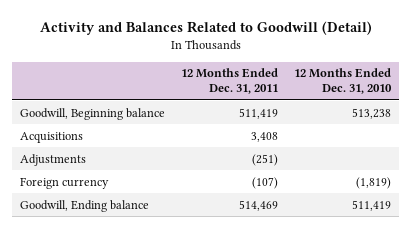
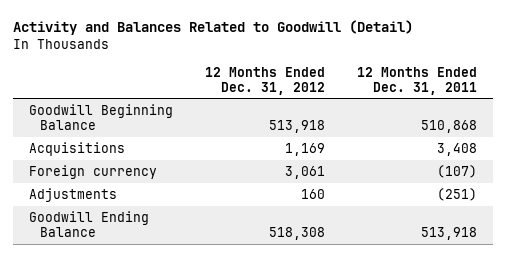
[294,68,393,95] 12 Months Ended Dec. 31, 2010 -> none
none -> [204,66,325,95] 12 Months Ended Dec. 31, 2012
[20,107,166,120] Goodwill, Beginning balance -> [28,103,173,130] Goodwill Beginning Balance
[239,107,279,119] 511,419 -> [420,119,477,133] 510,868
[20,153,87,166] Adjustments -> [28,187,117,202] Adjustments
[20,199,150,212] Goodwill, Ending balance -> [28,210,149,237] Goodwill Ending Balance
[239,199,279,211] 514,469 -> [420,226,477,240] 513,918

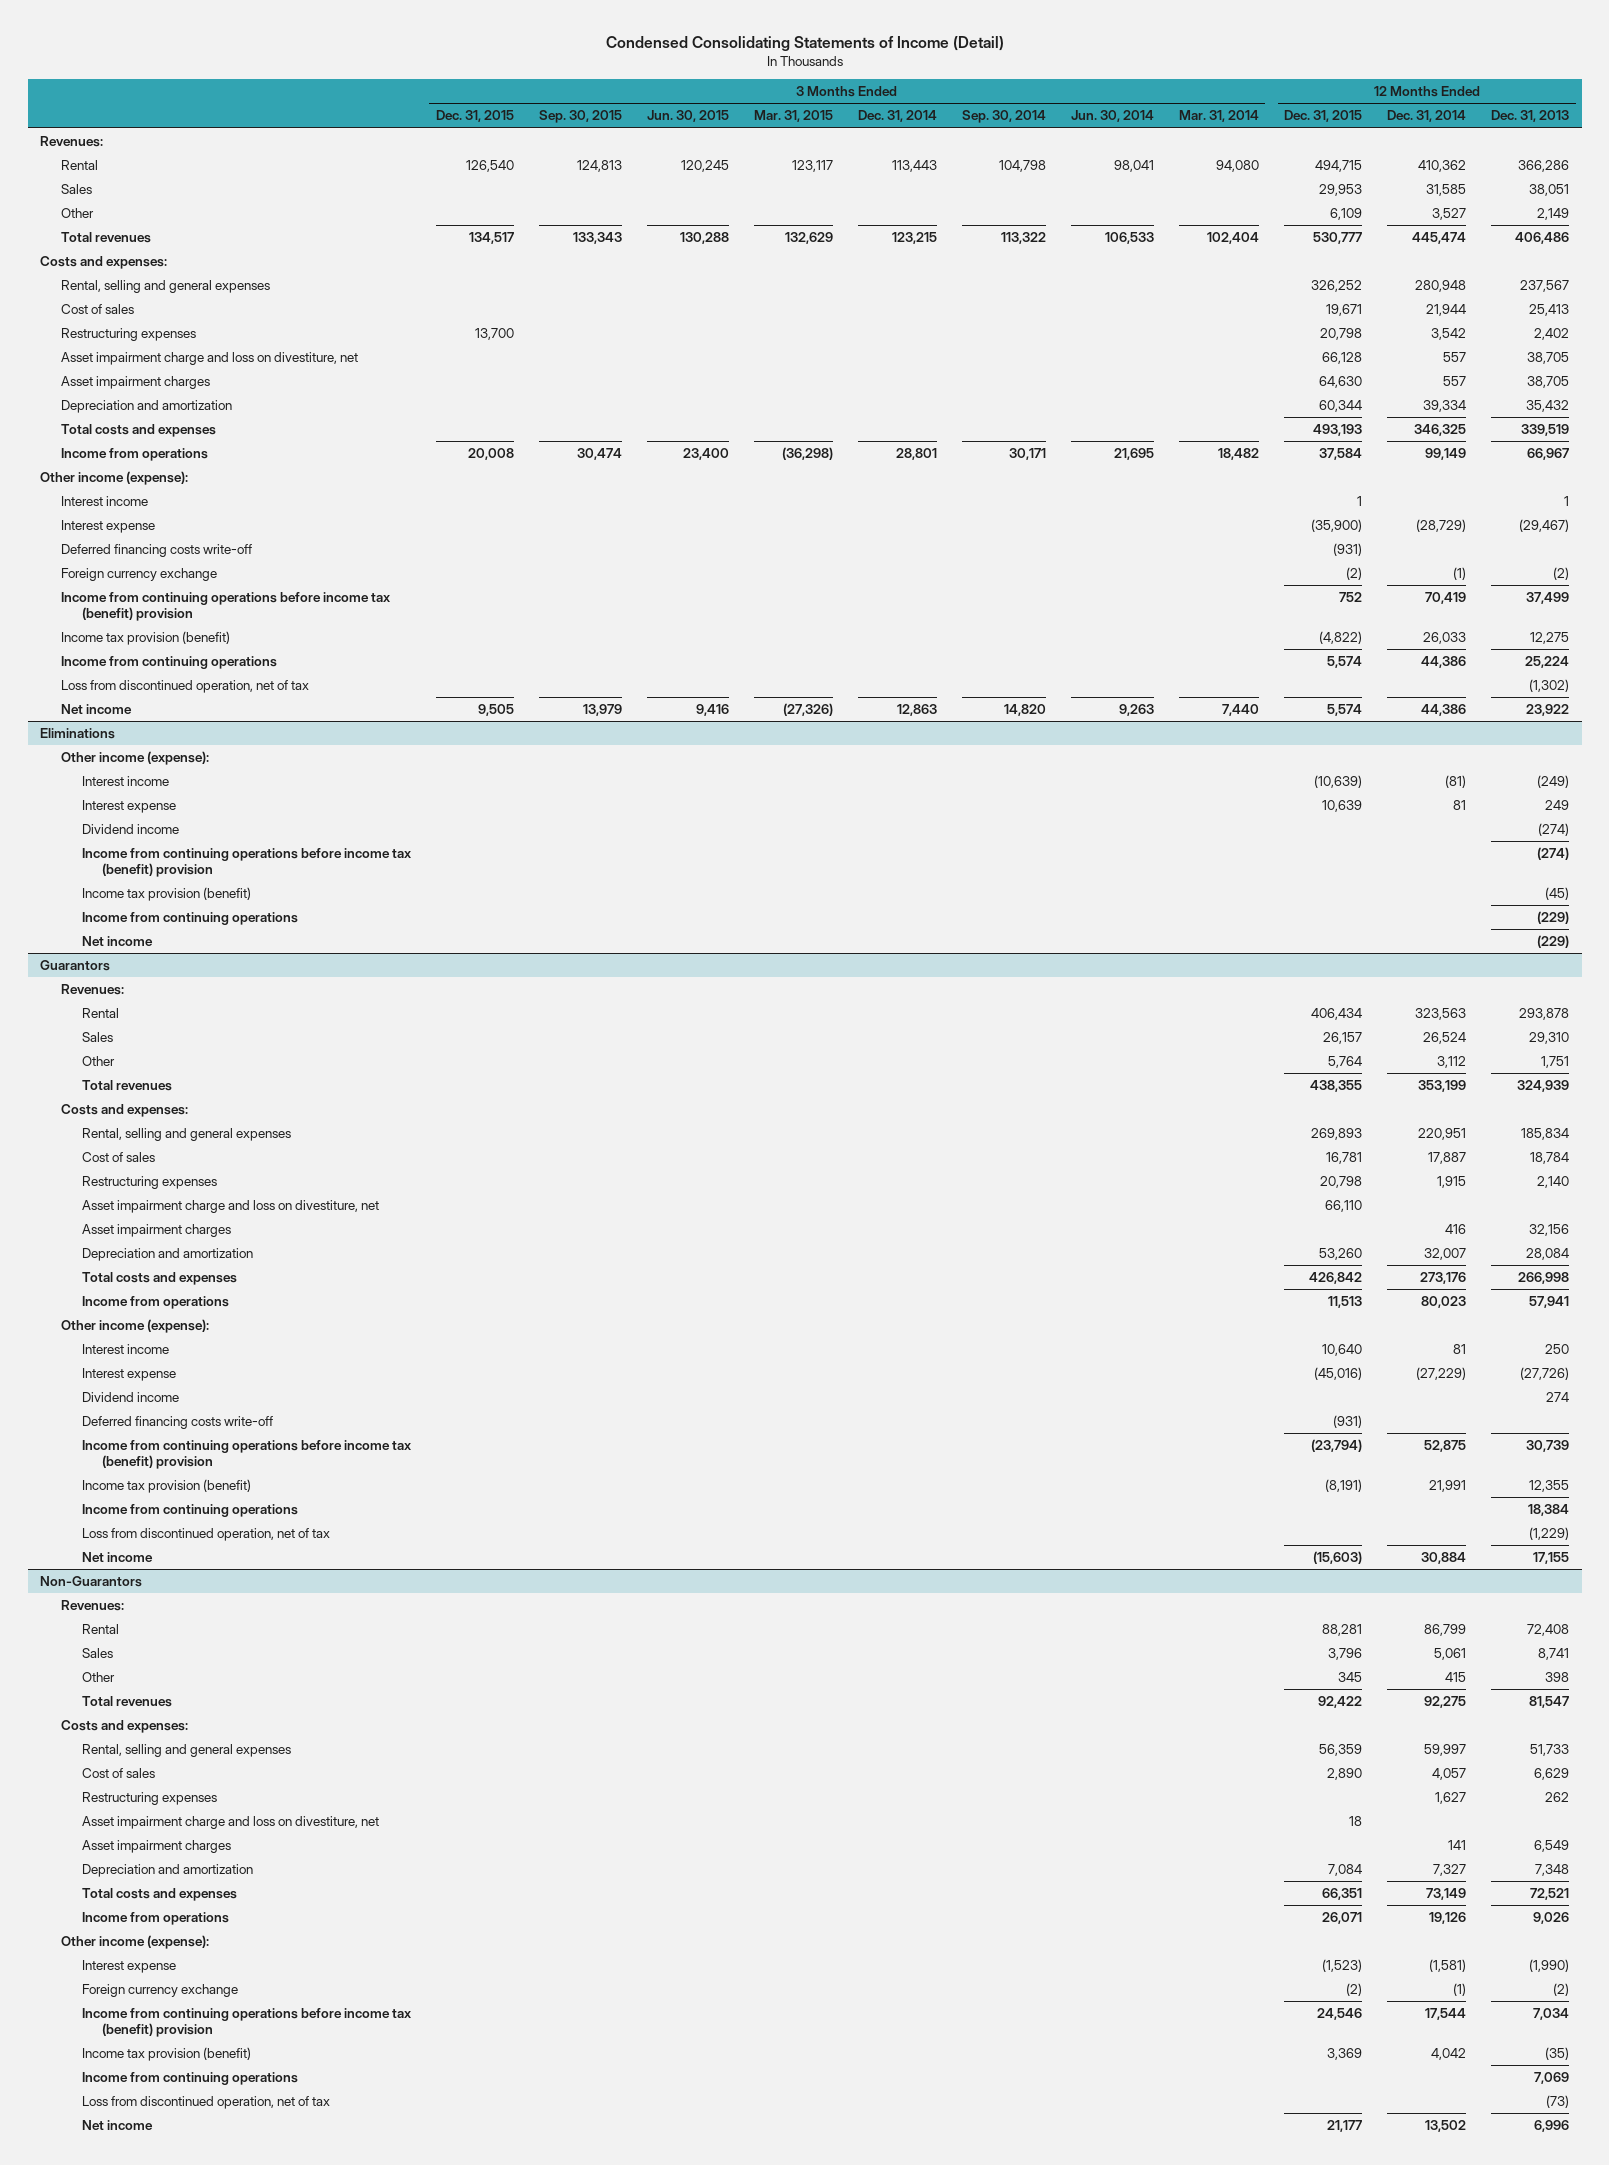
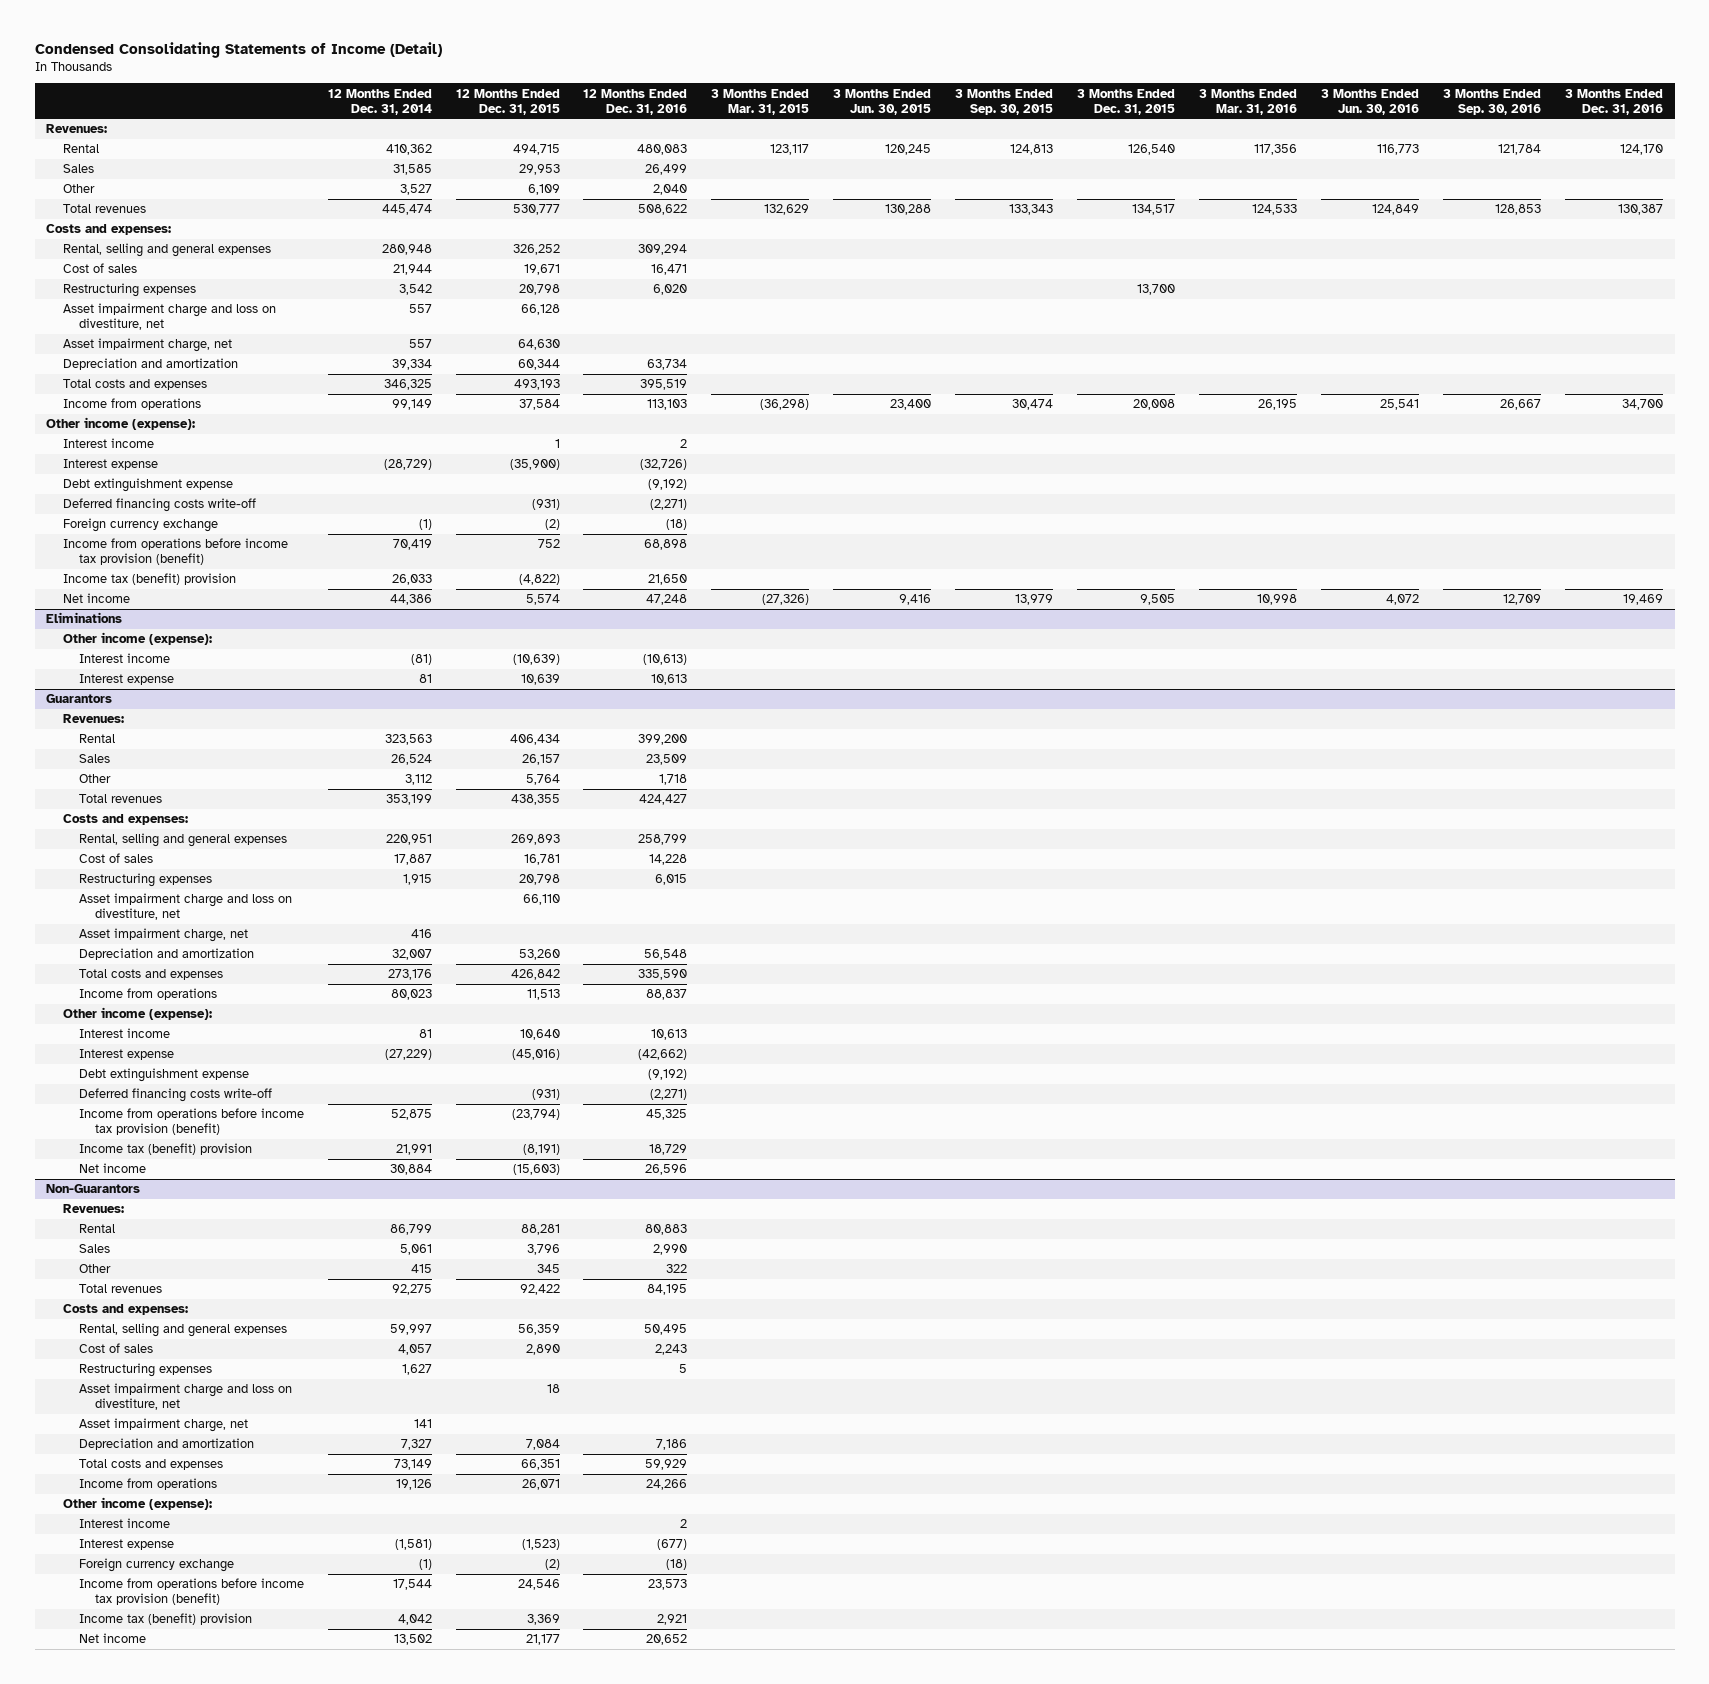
[857,110,937,123] Dec. 31, 2014 -> none
[961,110,1046,124] Sep. 30, 2014 -> none
[1071,110,1155,123] Jun. 30, 2014 -> none
[1179,110,1260,123] Mar. 31, 2014 -> none
[1491,110,1570,123] Dec. 31, 2013 -> none
none -> [583,88,688,115] 12 Months Ended Dec. 31, 2016
none -> [1198,88,1297,115] 3 Months Ended Mar. 31, 2016
none -> [1320,88,1419,115] 3 Months Ended Jun. 30, 2016
none -> [1442,88,1541,115] 3 Months Ended Sep. 30, 2016
none -> [1564,88,1663,115] 3 Months Ended Dec. 31, 2016
[60,375,210,389] Asset impairment charges -> [62,338,232,353] Asset impairment charge, net
none -> [62,478,233,493] Debt extinguishment expense
[60,655,277,669] Income from continuing operations -> none
[60,679,309,693] Loss from discontinued operation, net of tax -> none
[60,591,390,621] Income from continuing operations before income tax (benefit) provision -> [62,538,288,566] Income from operations before income tax provision (benefit)
[60,630,230,645] Income tax provision (benefit) -> [62,573,236,586] Income tax (benefit) provision
[81,823,179,834] Dividend income -> none
[81,847,411,877] Income from continuing operations before income tax (benefit) provision -> none
[81,886,251,901] Income tax provision (benefit) -> none
[81,911,298,925] Income from continuing operations -> none
[81,935,153,946] Net income -> none
[81,1223,231,1237] Asset impairment charges -> [78,928,248,943] Asset impairment charge, net
[81,1391,179,1402] Dividend income -> none
none -> [78,1068,249,1083] Debt extinguishment expense
[81,1503,298,1517] Income from continuing operations -> none
[81,1527,330,1541] Loss from discontinued operation, net of tax -> none
[81,1439,411,1469] Income from continuing operations before income tax (benefit) provision -> [78,1108,304,1136] Income from operations before income tax provision (benefit)
[81,1478,251,1493] Income tax provision (benefit) -> [78,1143,252,1156] Income tax (benefit) provision
[81,1839,231,1853] Asset impairment charges -> [78,1418,248,1433] Asset impairment charge, net
none -> [78,1518,170,1529] Interest income
[81,2071,298,2085] Income from continuing operations -> none
[81,2095,330,2109] Loss from discontinued operation, net of tax -> none
[81,2007,411,2037] Income from continuing operations before income tax (benefit) provision -> [78,1578,304,1606] Income from operations before income tax provision (benefit)
[81,2046,251,2061] Income tax provision (benefit) -> [78,1613,252,1626] Income tax (benefit) provision

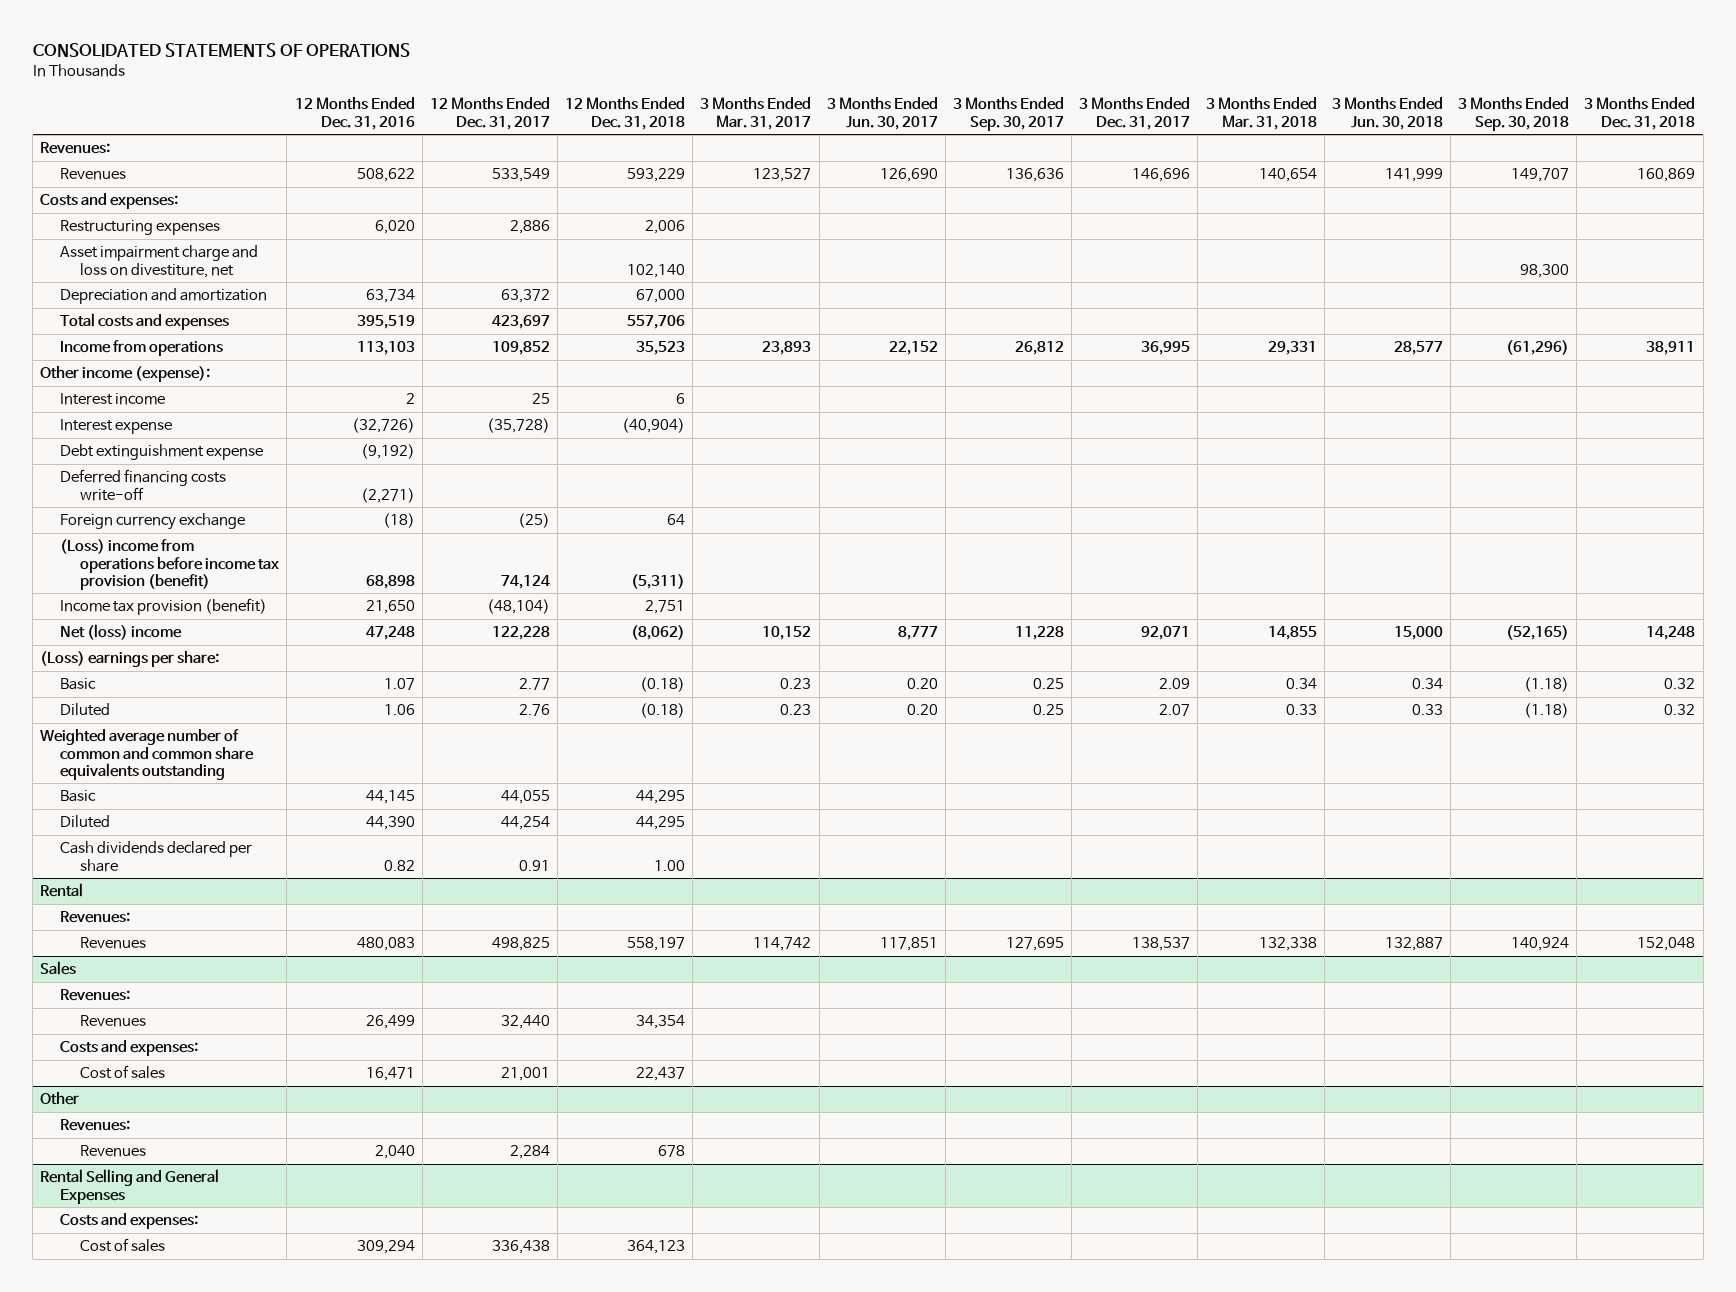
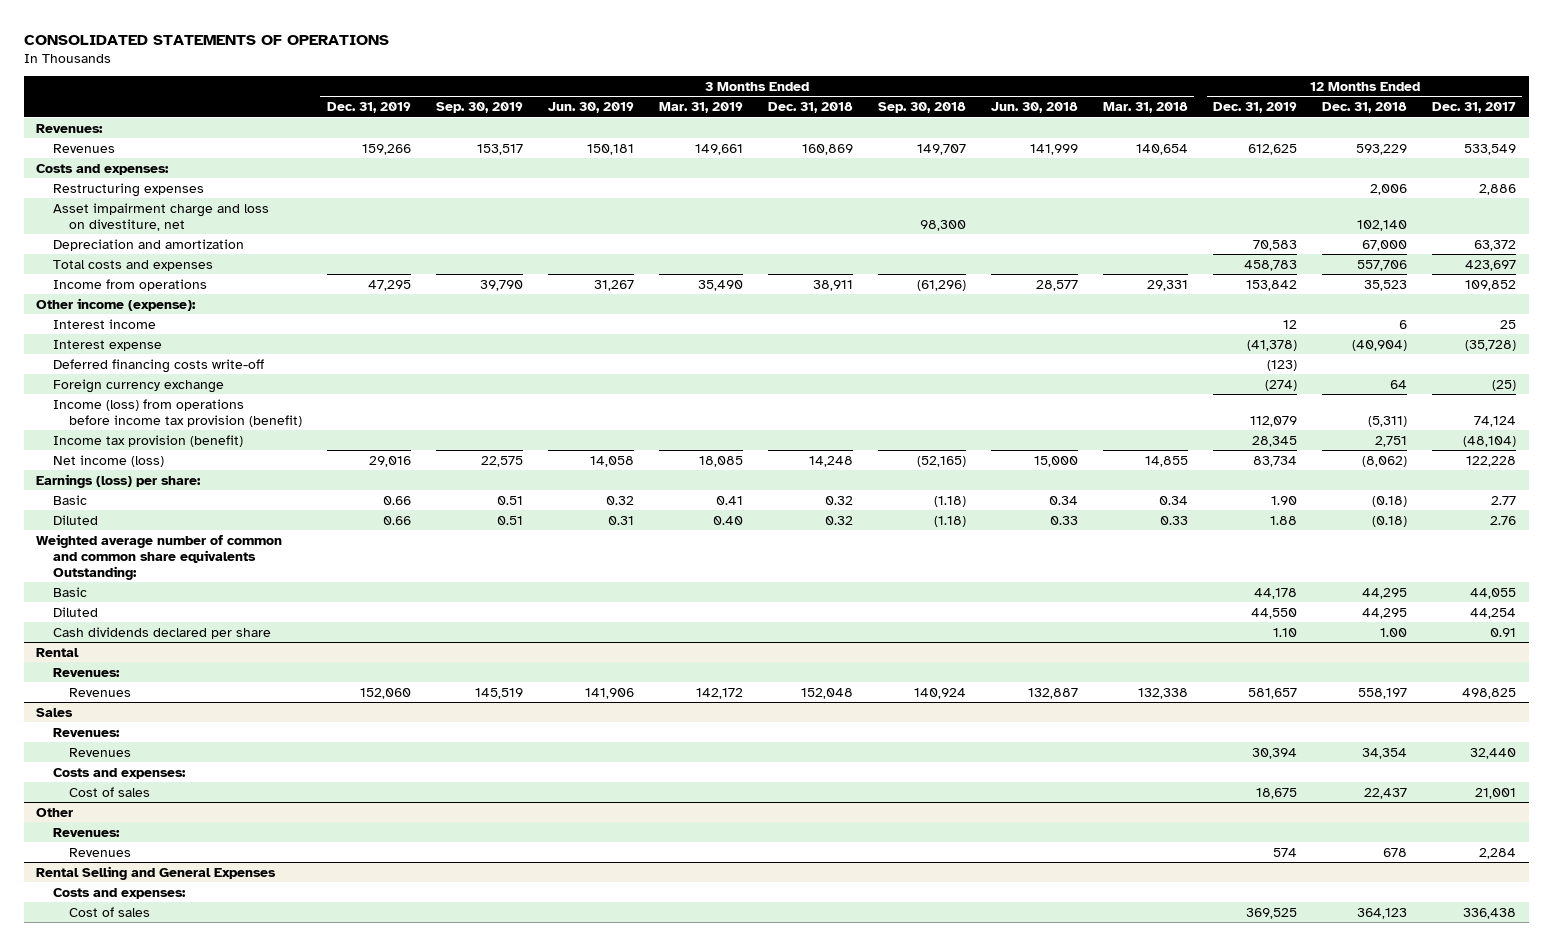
[294,97,415,130] 12 Months Ended Dec. 31, 2016 -> none
[700,97,812,130] 3 Months Ended Mar. 31, 2017 -> none
[826,97,938,130] 3 Months Ended Jun. 30, 2017 -> none
[953,97,1065,131] 3 Months Ended Sep. 30, 2017 -> none
[1079,97,1191,130] 3 Months Ended Dec. 31, 2017 -> none
none -> [326,102,411,114] Dec. 31, 2019
none -> [435,102,523,114] Sep. 30, 2019
none -> [547,102,634,114] Jun. 30, 2019
none -> [658,102,743,114] Mar. 31, 2019
none -> [1212,102,1297,114] Dec. 31, 2019
[60,444,264,461] Debt extinguishment expense -> none
[60,539,280,590] (Loss) income from operations before income tax provision (benefit) -> [52,398,302,427] Income (loss) from operations before income tax provision (benefit)
[60,624,183,641] Net (loss) income -> [52,454,164,467] Net income (loss)
[40,651,220,668] (Loss) earnings per share: -> [36,473,202,488] Earnings (loss) per share:
[40,729,255,780] Weighted average number of common and common share equivalents outstanding -> [36,533,283,580] Weighted average number of common and common share equivalents Outstanding:

